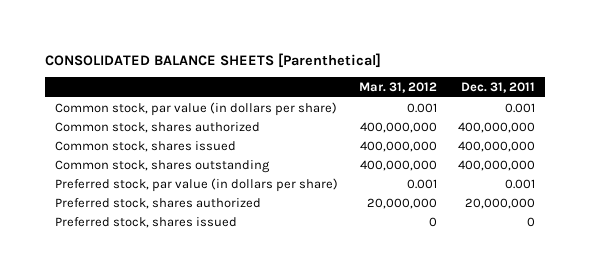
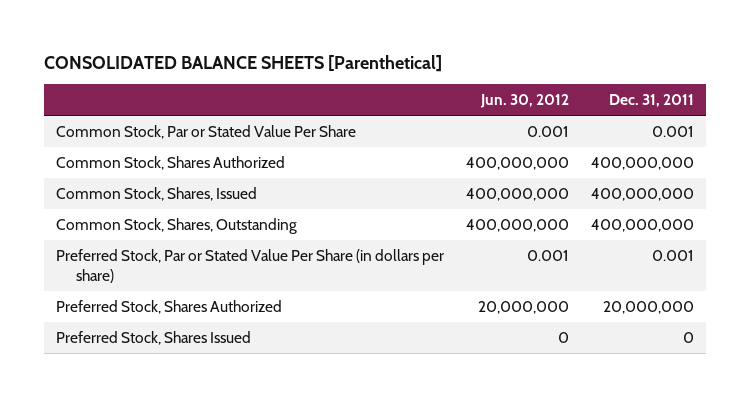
[359,82,438,94] Mar. 31, 2012 -> none
none -> [480,94,570,109] Jun. 30, 2012
[55,101,338,116] Common stock, par value (in dollars per share) -> [55,125,356,140] Common Stock, Par or Stated Value Per Share
[55,121,261,133] Common stock, shares authorized -> [55,156,285,171] Common Stock, Shares Authorized
[55,140,237,152] Common stock, shares issued -> [55,187,257,202] Common Stock, Shares, Issued
[55,159,271,173] Common stock, shares outstanding -> [55,218,297,235] Common Stock, Shares, Outstanding
[55,177,339,192] Preferred stock, par value (in dollars per share) -> [55,249,444,283] Preferred Stock, Par or Stated Value Per Share (in dollars per share)
[55,197,262,209] Preferred stock, shares authorized -> [55,300,282,315] Preferred Stock, Shares Authorized
[55,216,238,228] Preferred stock, shares issued -> [55,331,251,346] Preferred Stock, Shares Issued

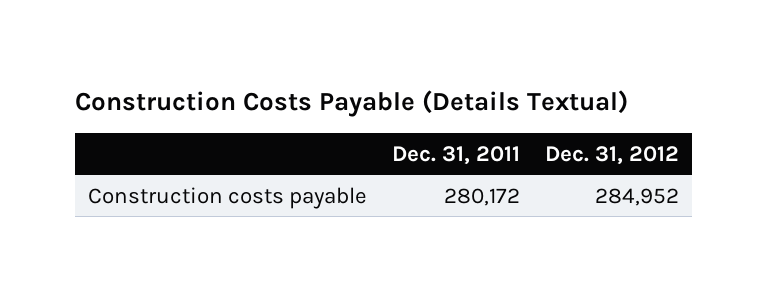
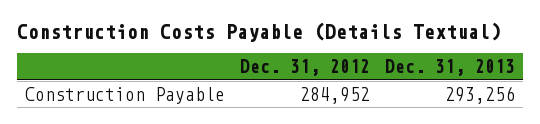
[391,145,520,165] Dec. 31, 2011 -> none
none -> [385,59,516,77] Dec. 31, 2013
[87,186,367,209] Construction costs payable -> [24,86,225,104] Construction Payable

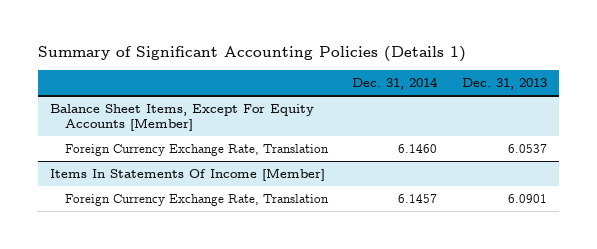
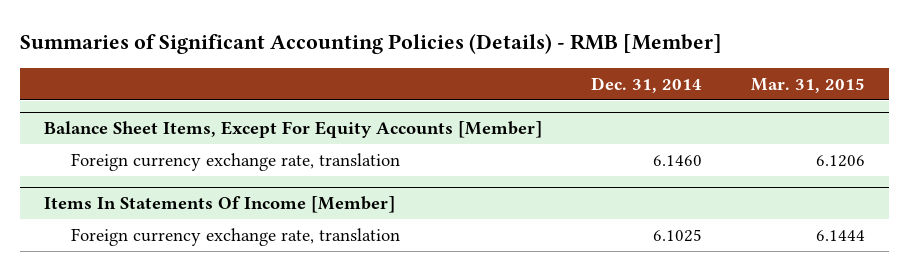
[37,46,466,63] Summary of Significant Accounting Policies (Details 1) -> [20,33,723,55] Summaries of Significant Accounting Policies (Details) - RMB [Member]
[462,78,548,91] Dec. 31, 2013 -> none
none -> [750,77,865,93] Mar. 31, 2015
[64,143,329,156] Foreign Currency Exchange Rate, Translation -> [70,153,400,172] Foreign currency exchange rate, translation
[64,193,329,206] Foreign Currency Exchange Rate, Translation -> [70,228,400,247] Foreign currency exchange rate, translation
[398,193,438,203] 6.1457 -> [652,229,702,243] 6.1025

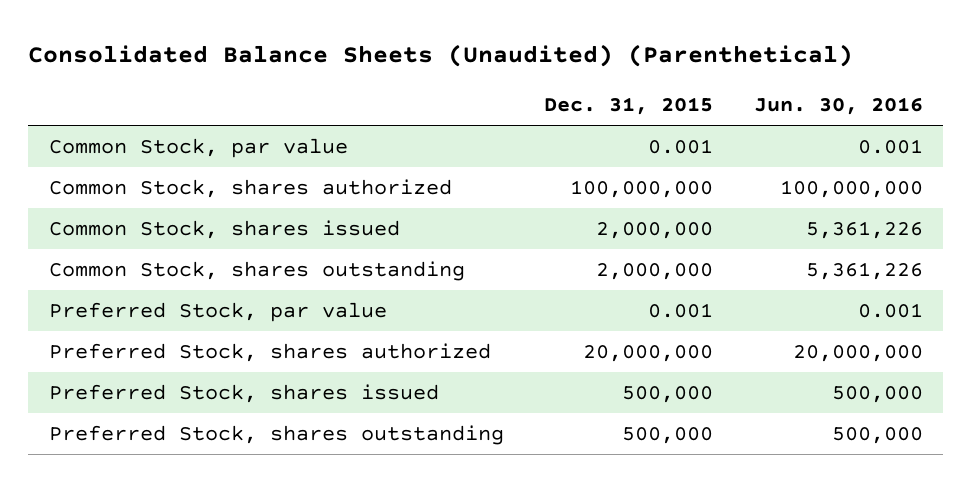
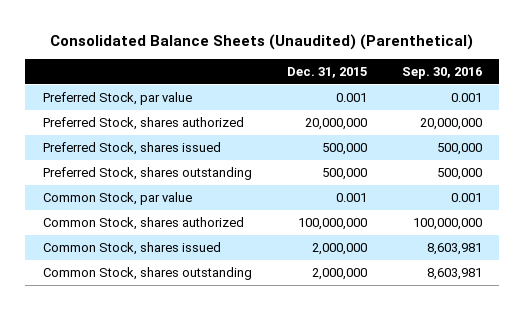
[753,97,923,116] Jun. 30, 2016 -> none
none -> [401,67,482,80] Sep. 30, 2016
[48,138,348,159] Common Stock, par value -> [42,192,192,206] Common Stock, par value
[48,179,452,199] Common Stock, shares authorized -> [42,217,244,231] Common Stock, shares authorized
[48,220,400,240] Common Stock, shares issued -> [42,242,221,256] Common Stock, shares issued
[48,261,465,282] Common Stock, shares outstanding -> [42,267,252,281] Common Stock, shares outstanding

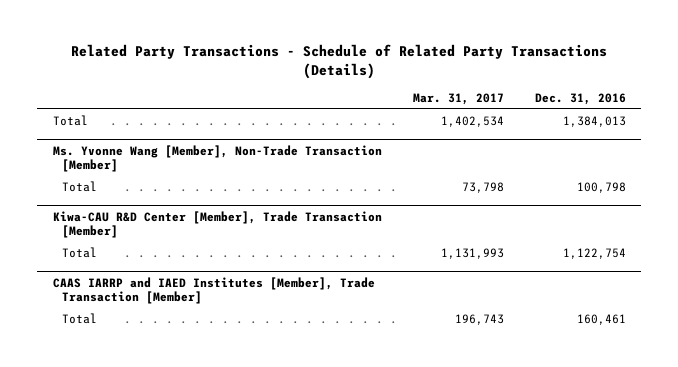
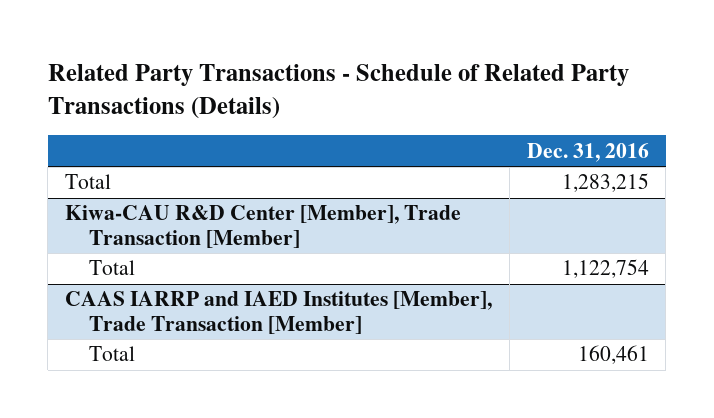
[412,93,504,106] Mar. 31, 2017 -> none
[52,144,382,173] Ms. Yvonne Wang [Member], Non-Trade Transaction [Member] -> none
[62,181,98,193] Total -> none
[562,116,626,128] 1,384,013 -> [561,173,649,193] 1,283,215

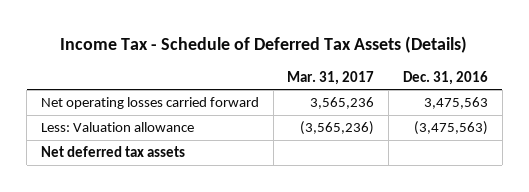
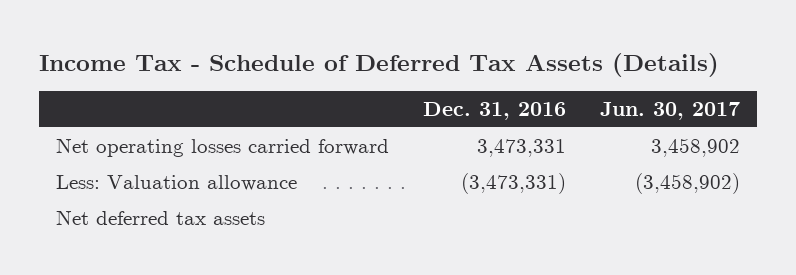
[287,71,375,86] Mar. 31, 2017 -> none
none -> [599,102,740,121] Jun. 30, 2017
[423,97,488,110] 3,475,563 -> [476,138,566,157] 3,473,331
[413,121,488,136] (3,475,563) -> [460,172,566,194] (3,473,331)

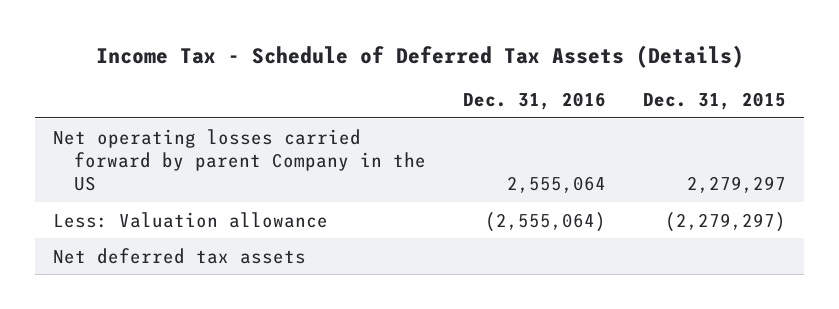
[599,102,740,121] Jun. 30, 2017 -> none
none -> [642,92,786,111] Dec. 31, 2015
[55,137,389,157] Net operating losses carried forward -> [53,128,427,191] Net operating losses carried forward by parent Company in the US
[476,138,566,157] 3,473,331 -> [506,175,606,193] 2,555,064
[460,172,566,194] (3,473,331) -> [484,211,606,232] (2,555,064)

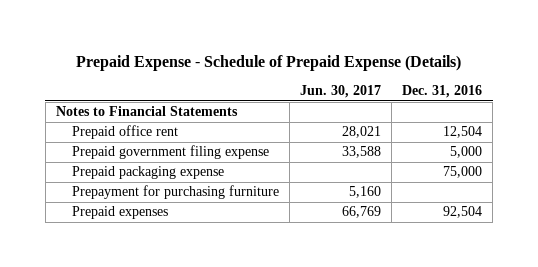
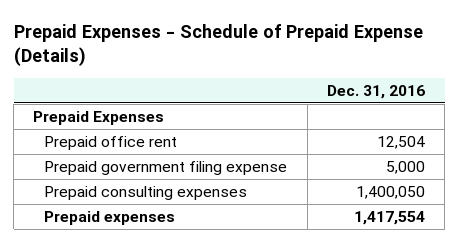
[76,54,462,71] Prepaid Expense - Schedule of Prepaid Expense (Details) -> [13,23,423,67] Prepaid Expenses - Schedule of Prepaid Expense (Details)
[299,85,381,99] Jun. 30, 2017 -> none
[56,106,239,117] Notes to Financial Statements -> none
none -> [33,110,165,125] Prepaid Expenses
[71,166,224,180] Prepaid packaging expense -> none
[71,185,279,200] Prepayment for purchasing furniture -> none
none -> [44,185,248,200] Prepaid consulting expenses
[443,206,483,219] 92,504 -> [353,210,425,225] 1,417,554

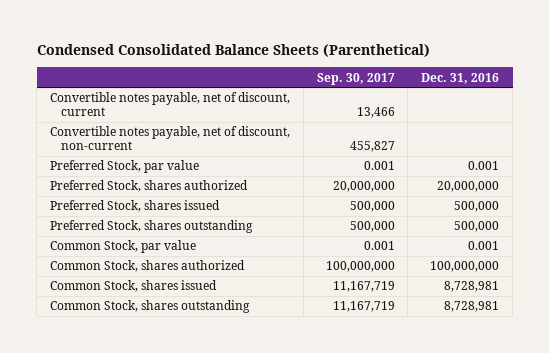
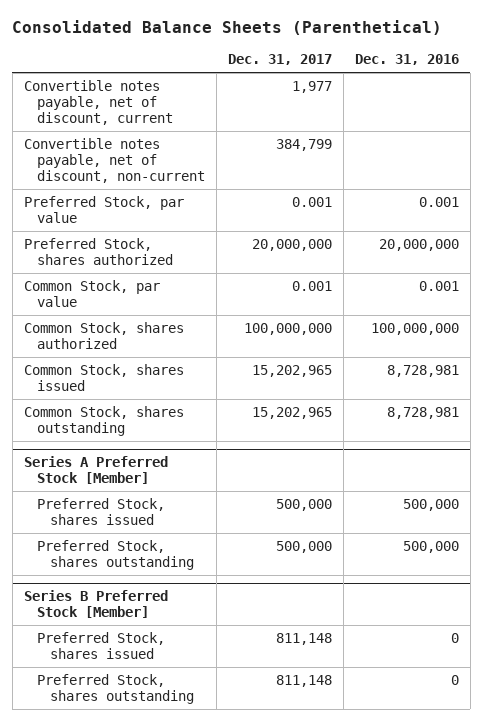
[36,44,430,58] Condensed Consolidated Balance Sheets (Parenthetical) -> [12,20,443,36] Consolidated Balance Sheets (Parenthetical)
[316,72,395,85] Sep. 30, 2017 -> none
none -> [227,54,332,66] Dec. 31, 2017
[49,200,220,213] Preferred Stock, shares issued -> none
[49,220,253,234] Preferred Stock, shares outstanding -> none
none -> [23,455,168,484] Series A Preferred Stock [Member]
none -> [37,497,166,525] Preferred Stock, shares issued
none -> [37,539,195,570] Preferred Stock, shares outstanding
none -> [23,589,168,618] Series B Preferred Stock [Member]
none -> [37,631,166,659] Preferred Stock, shares issued
none -> [37,673,195,704] Preferred Stock, shares outstanding

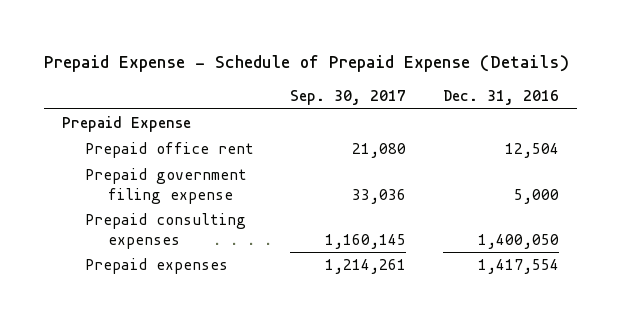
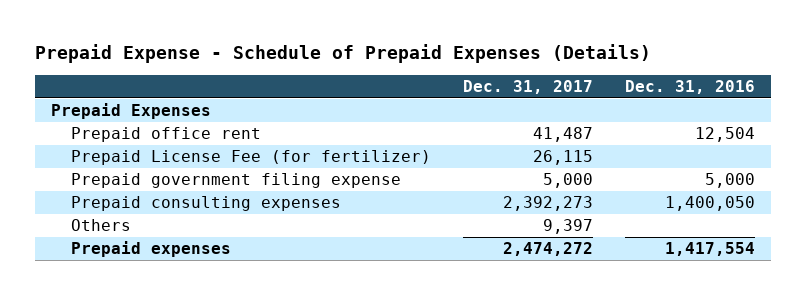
[43,54,569,72] Prepaid Expense - Schedule of Prepaid Expense (Details) -> [34,44,651,64] Prepaid Expense - Schedule of Prepaid Expenses (Details)
[290,90,407,106] Sep. 30, 2017 -> none
none -> [463,79,594,94] Dec. 31, 2017
[62,116,192,133] Prepaid Expense -> [50,103,211,120] Prepaid Expenses
none -> [71,150,432,166] Prepaid License Fee (for fertilizer)
none -> [71,219,132,232] Others

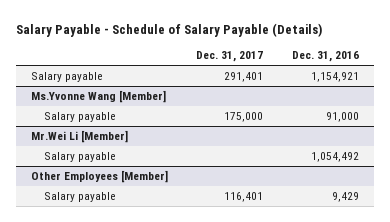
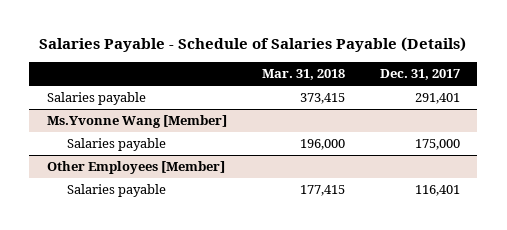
[16,22,323,37] Salary Payable - Schedule of Salary Payable (Details) -> [39,37,467,53] Salaries Payable - Schedule of Salaries Payable (Details)
[292,51,360,63] Dec. 31, 2016 -> none
none -> [261,69,345,81] Mar. 31, 2018
[30,71,103,82] Salary payable -> [46,92,146,106] Salaries payable
[30,129,128,143] Mr.Wei Li [Member] -> none
[43,151,116,162] Salary payable -> none
[43,111,116,122] Salary payable -> [67,138,167,152] Salaries payable
[43,191,116,202] Salary payable -> [67,184,167,198] Salaries payable

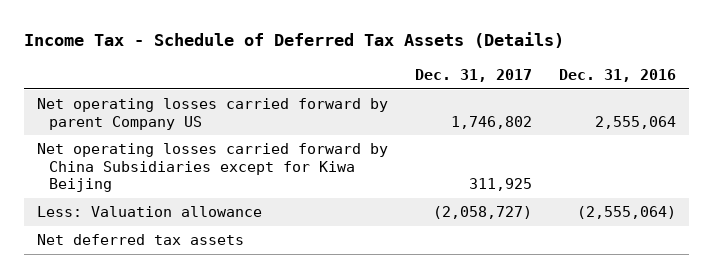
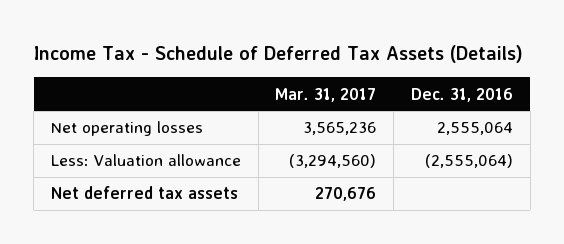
[414,69,532,83] Dec. 31, 2017 -> none
none -> [275,87,377,102] Mar. 31, 2017
[37,143,389,193] Net operating losses carried forward by China Subsidiaries except for Kiwa Beijing -> none
[37,98,389,130] Net operating losses carried forward by parent Company US -> [50,121,203,137] Net operating losses

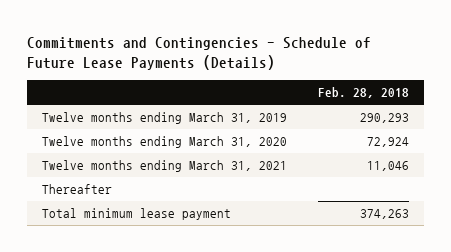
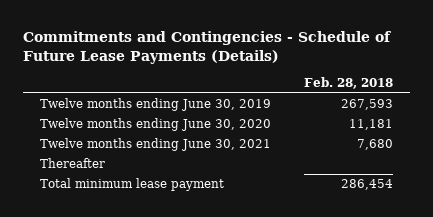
[42,112,288,125] Twelve months ending March 31, 2019 -> [39,98,271,112] Twelve months ending June 30, 2019
[359,113,409,124] 290,293 -> [341,99,394,111] 267,593
[42,136,288,149] Twelve months ending March 31, 2020 -> [39,118,271,132] Twelve months ending June 30, 2020
[366,137,409,148] 72,924 -> [349,119,394,131] 11,181
[42,160,288,173] Twelve months ending March 31, 2021 -> [39,138,271,152] Twelve months ending June 30, 2021
[366,161,409,172] 11,046 -> [357,139,394,151] 7,680
[359,209,409,220] 374,263 -> [341,179,394,191] 286,454

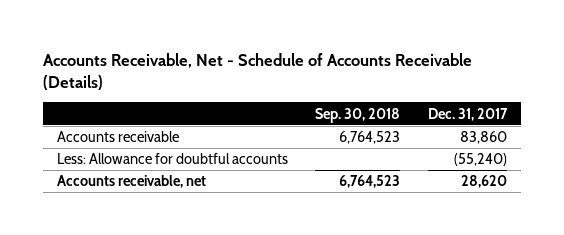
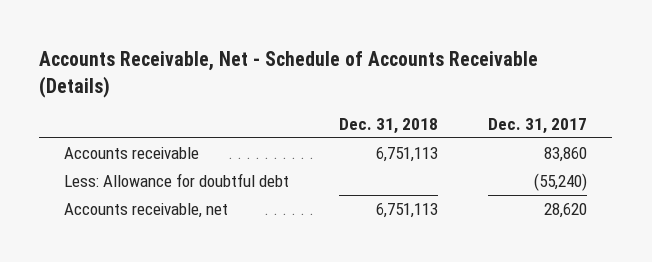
[315,107,401,123] Sep. 30, 2018 -> none
none -> [339,117,439,134] Dec. 31, 2018
[56,153,288,165] Less: Allowance for doubtful accounts -> [64,172,290,187] Less: Allowance for doubtful debt

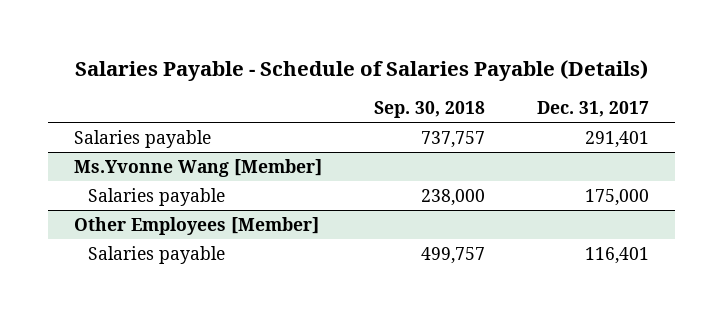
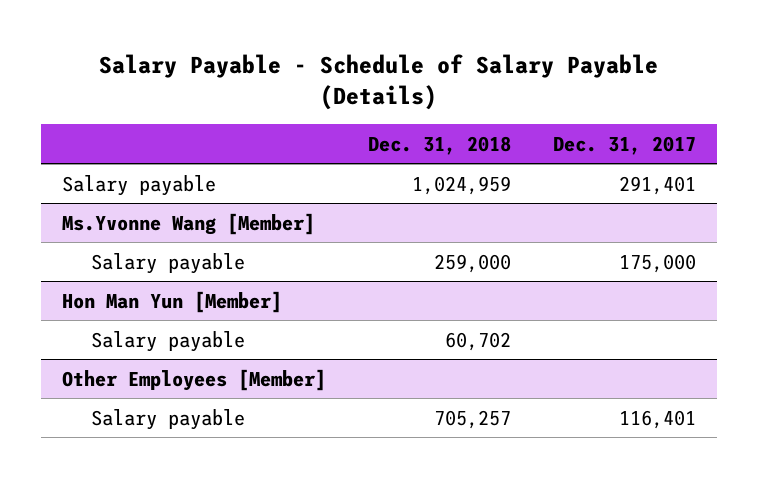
[74,59,648,81] Salaries Payable - Schedule of Salaries Payable (Details) -> [99,53,659,111] Salary Payable - Schedule of Salary Payable (Details)
[374,101,486,119] Sep. 30, 2018 -> none
none -> [368,135,512,155] Dec. 31, 2018
[74,129,212,148] Salaries payable -> [62,174,217,196] Salary payable
[87,187,225,206] Salaries payable -> [90,252,245,274] Salary payable
none -> [62,290,283,313] Hon Man Yun [Member]
none -> [90,330,245,352] Salary payable
[87,245,225,264] Salaries payable -> [90,408,245,430] Salary payable

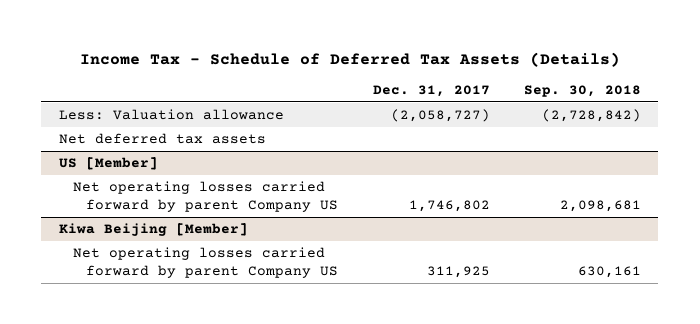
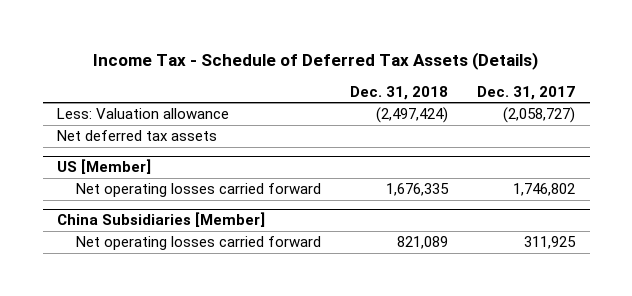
[524,85,642,98] Sep. 30, 2018 -> none
none -> [350,85,449,100] Dec. 31, 2018
[58,223,248,237] Kiwa Beijing [Member] -> none
[72,181,339,213] Net operating losses carried forward by parent Company US -> [76,183,322,198] Net operating losses carried forward
none -> [57,212,266,228] China Subsidiaries [Member]
[72,247,339,279] Net operating losses carried forward by parent Company US -> [76,236,322,251] Net operating losses carried forward

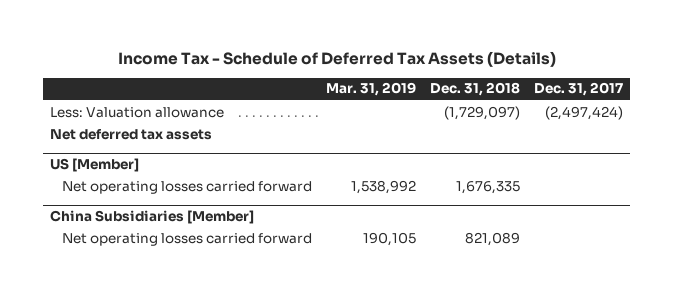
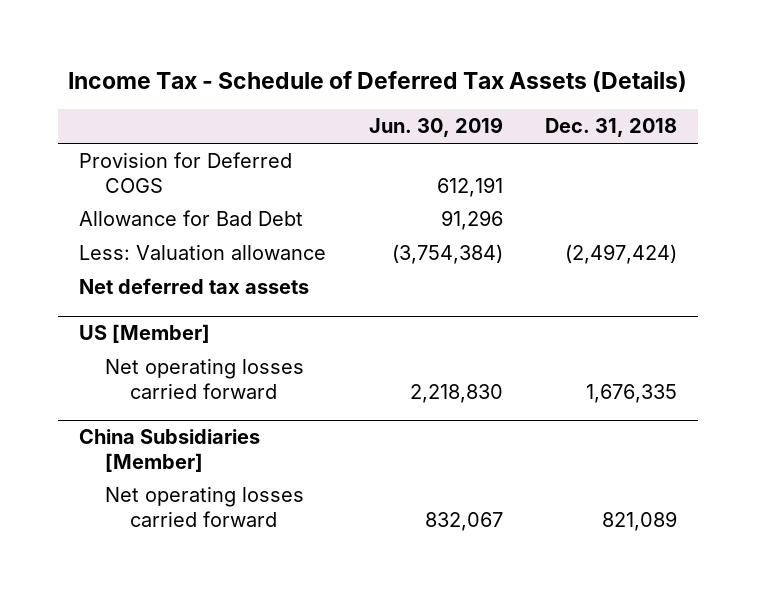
[326,82,417,97] Mar. 31, 2019 -> none
[534,82,624,97] Dec. 31, 2017 -> none
none -> [368,117,503,138] Jun. 30, 2019
none -> [79,152,293,193] Provision for Deferred COGS
none -> [79,210,304,227] Allowance for Bad Debt
[444,105,521,120] (1,729,097) -> [565,244,678,265] (2,497,424)

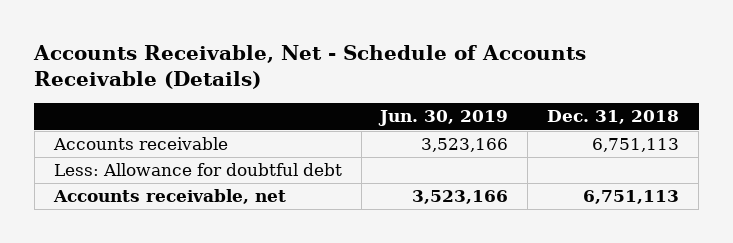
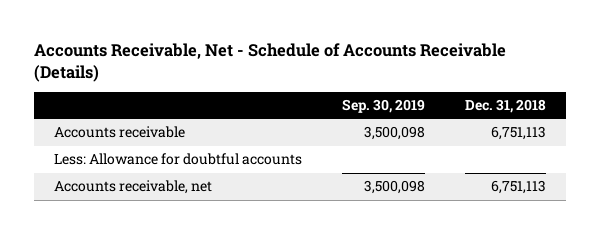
[378,110,509,127] Jun. 30, 2019 -> none
none -> [341,99,425,114] Sep. 30, 2019
[53,163,342,177] Less: Allowance for doubtful debt -> [53,153,302,166] Less: Allowance for doubtful accounts

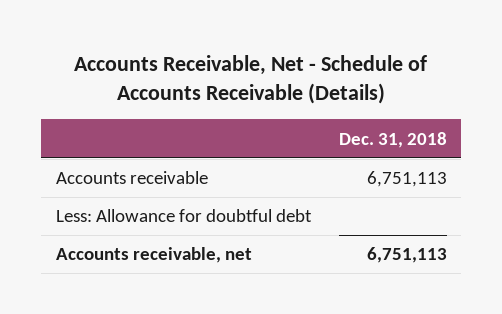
[341,99,425,114] Sep. 30, 2019 -> none
[53,153,302,166] Less: Allowance for doubtful accounts -> [55,209,312,223] Less: Allowance for doubtful debt

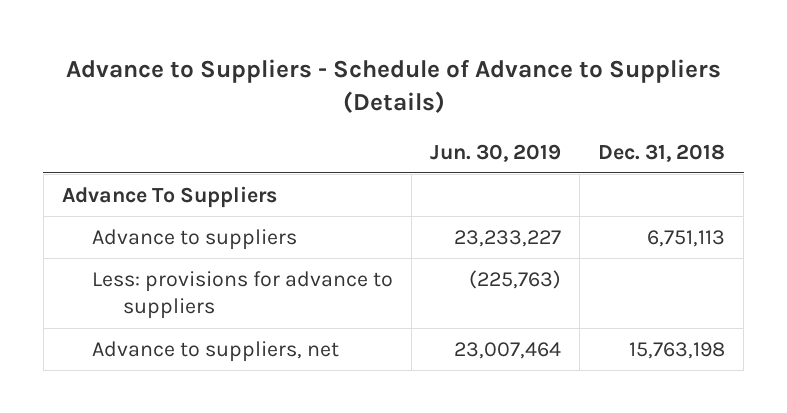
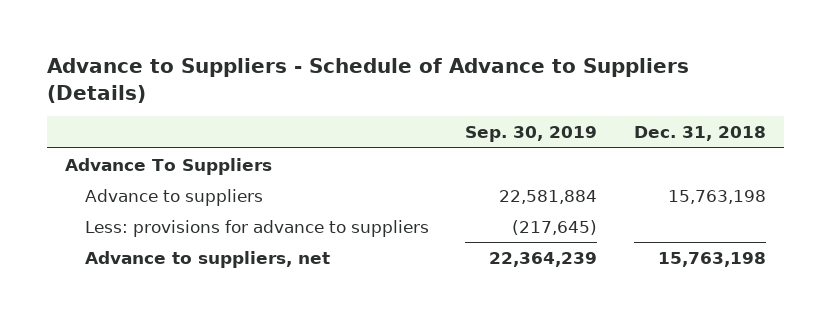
[430,143,562,162] Jun. 30, 2019 -> none
none -> [465,126,598,143] Sep. 30, 2019
[647,229,726,247] 6,751,113 -> [667,189,766,204] 15,763,198

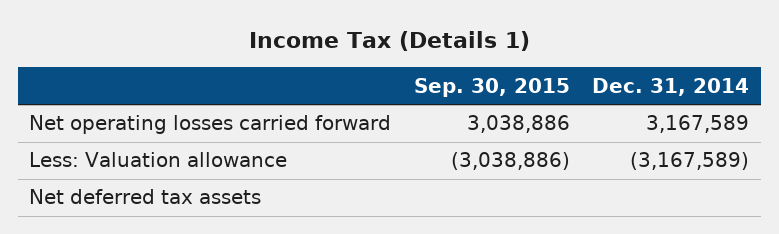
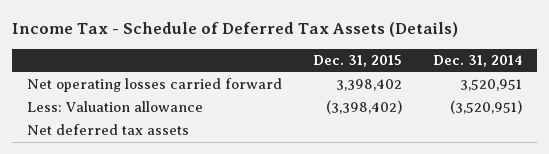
[249,30,531,51] Income Tax (Details 1) -> [11,22,458,38] Income Tax - Schedule of Deferred Tax Assets (Details)
[413,77,570,97] Sep. 30, 2015 -> none
none -> [313,55,403,68] Dec. 31, 2015
[646,115,750,134] 3,167,589 -> [459,79,522,92] 3,520,951
[630,152,750,171] (3,167,589) -> [449,100,522,115] (3,520,951)

